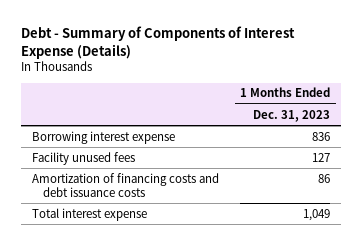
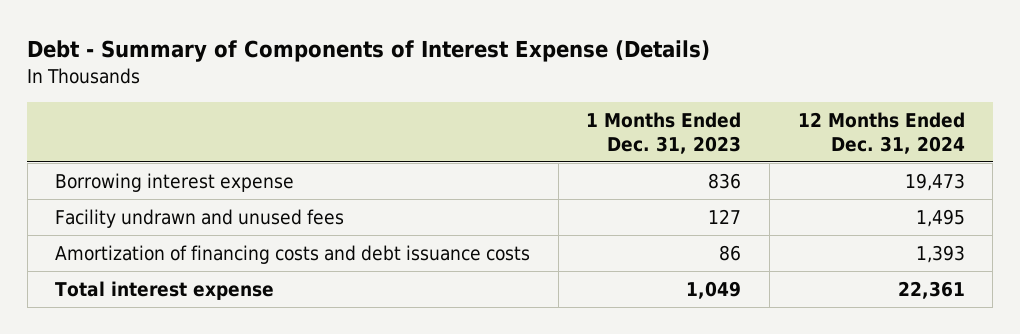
none -> [797,111,965,155] 12 Months Ended Dec. 31, 2024
[31,151,135,165] Facility unused fees -> [55,208,345,228] Facility undrawn and unused fees

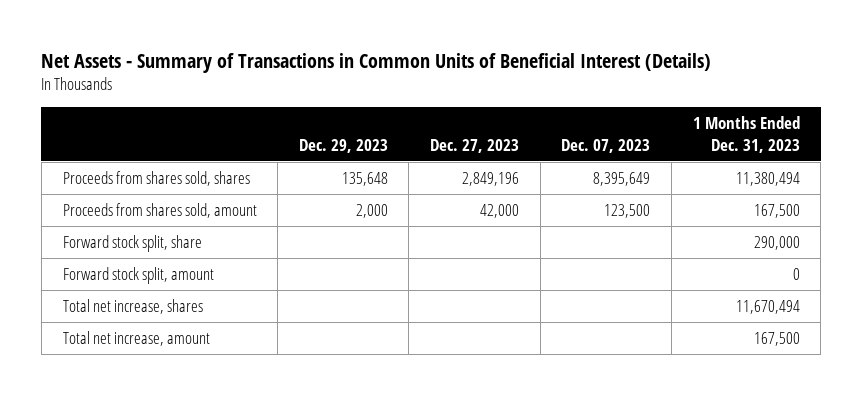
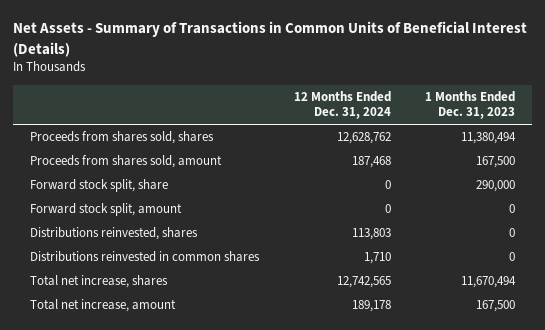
[298,138,388,153] Dec. 29, 2023 -> none
[430,138,520,153] Dec. 27, 2023 -> none
[561,138,651,153] Dec. 07, 2023 -> none
none -> [293,90,391,120] 12 Months Ended Dec. 31, 2024
none -> [30,227,199,241] Distributions reinvested, shares
none -> [30,251,261,263] Distributions reinvested in common shares

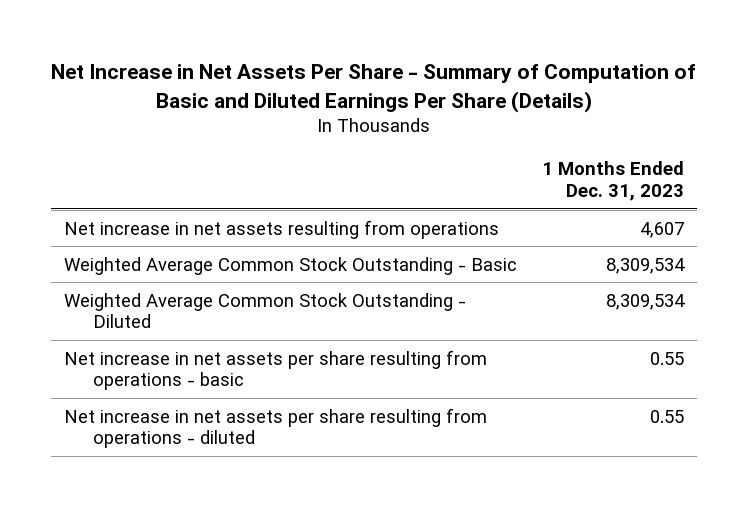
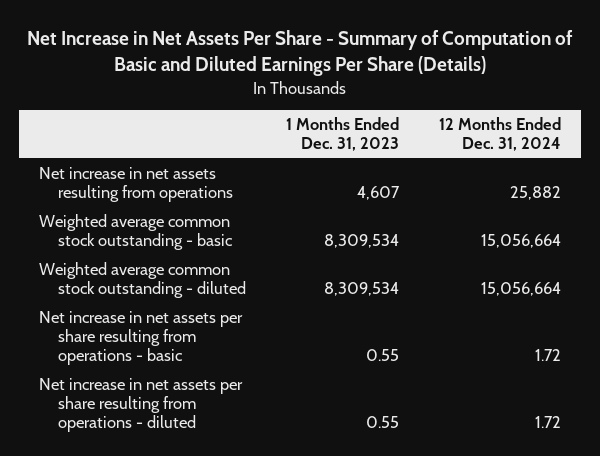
none -> [438,117,561,152] 12 Months Ended Dec. 31, 2024
[63,256,517,275] Weighted Average Common Stock Outstanding - Basic -> [39,213,234,251] Weighted average common stock outstanding - basic
[63,292,466,329] Weighted Average Common Stock Outstanding - Diluted -> [39,261,247,299] Weighted average common stock outstanding - diluted

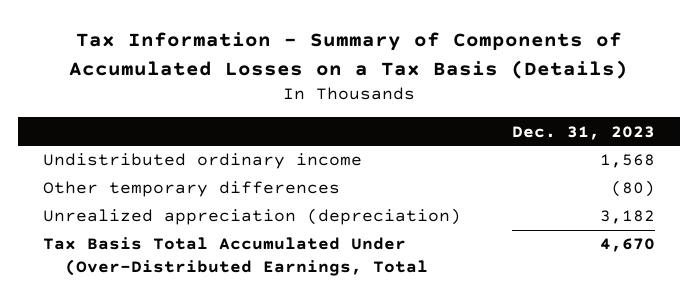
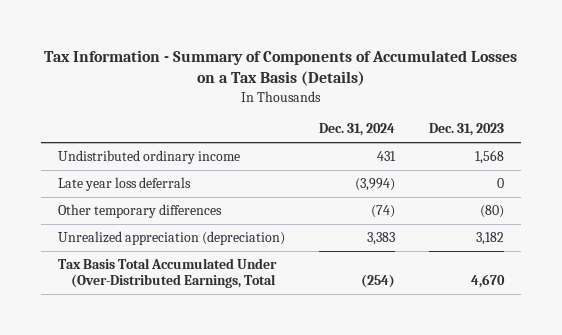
none -> [318,123,395,137] Dec. 31, 2024
none -> [57,176,191,191] Late year loss deferrals

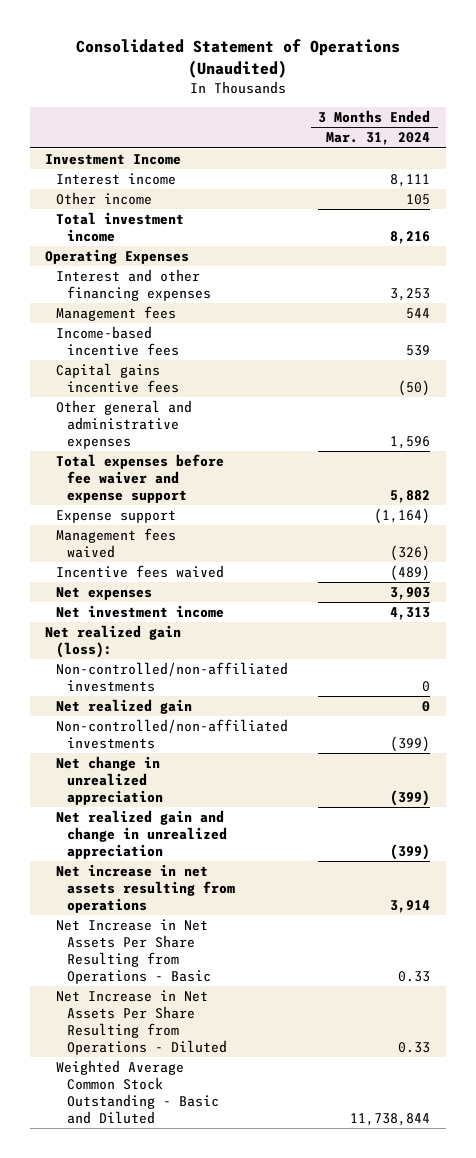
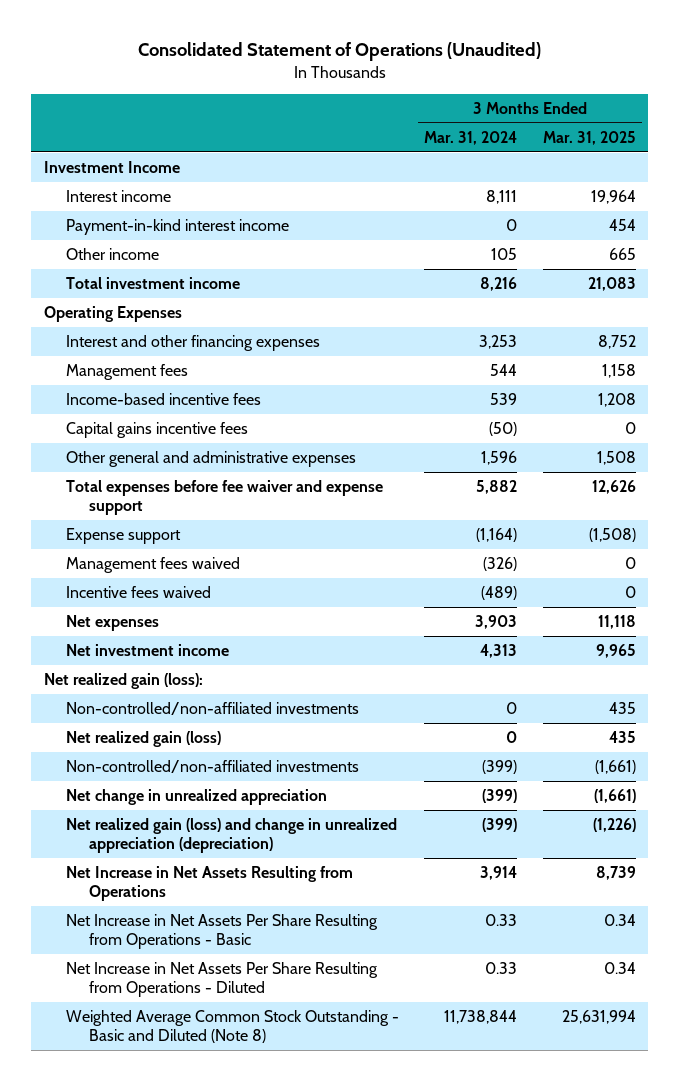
none -> [542,130,636,145] Mar. 31, 2025
none -> [66,219,290,236] Payment-in-kind interest income
[56,699,193,715] Net realized gain -> [66,731,222,748] Net realized gain (loss)
[56,810,227,859] Net realized gain and change in unrealized appreciation -> [66,818,398,854] Net realized gain (loss) and change in unrealized appreciation (depreciation)
[56,864,235,913] Net increase in net assets resulting from operations -> [66,866,354,902] Net Increase in Net Assets Resulting from Operations
[56,1060,219,1124] Weighted Average Common Stock Outstanding - Basic and Diluted -> [66,1010,400,1044] Weighted Average Common Stock Outstanding - Basic and Diluted (Note 8)

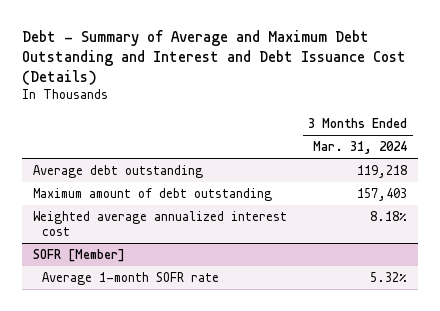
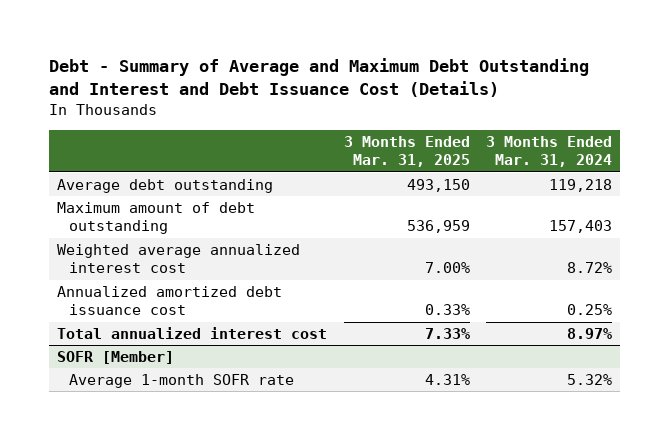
none -> [343,136,470,168] 3 Months Ended Mar. 31, 2025
[370,210,408,221] 8.18% -> [567,262,613,274] 8.72%
none -> [57,286,283,316] Annualized amortized debt issuance cost
none -> [57,327,328,340] Total annualized interest cost

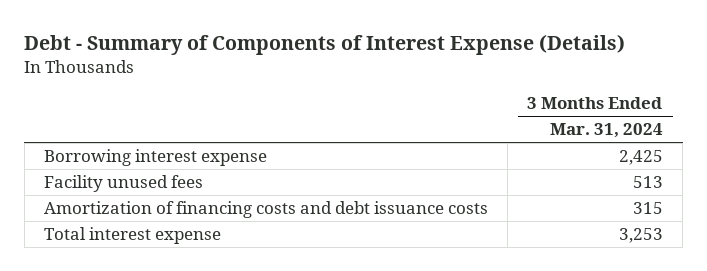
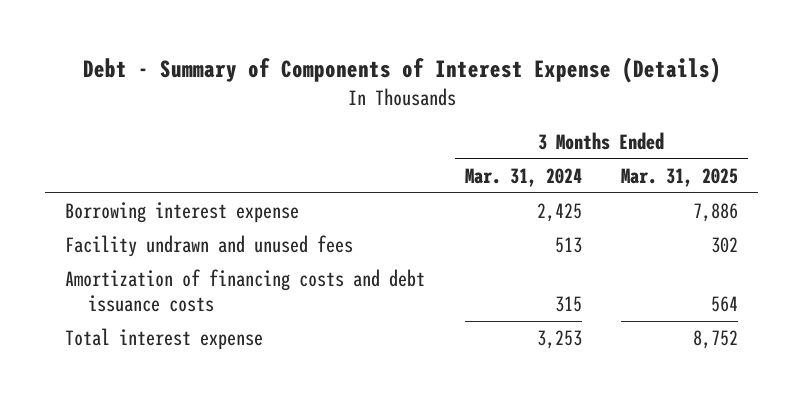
none -> [621,167,739,187] Mar. 31, 2025
[44,175,204,193] Facility unused fees -> [64,235,353,258] Facility undrawn and unused fees

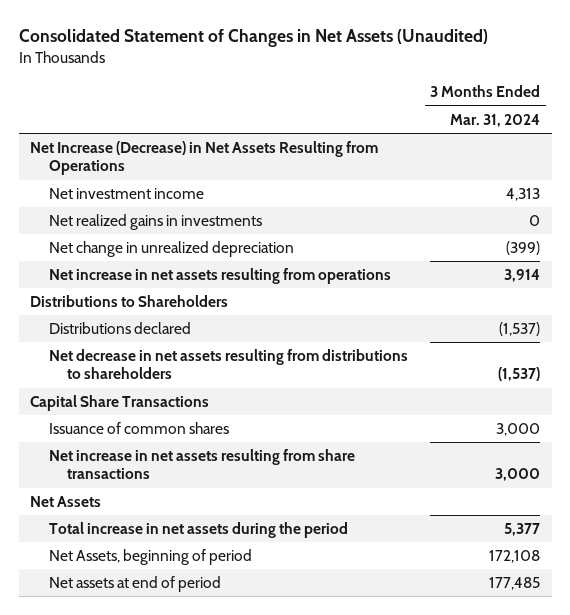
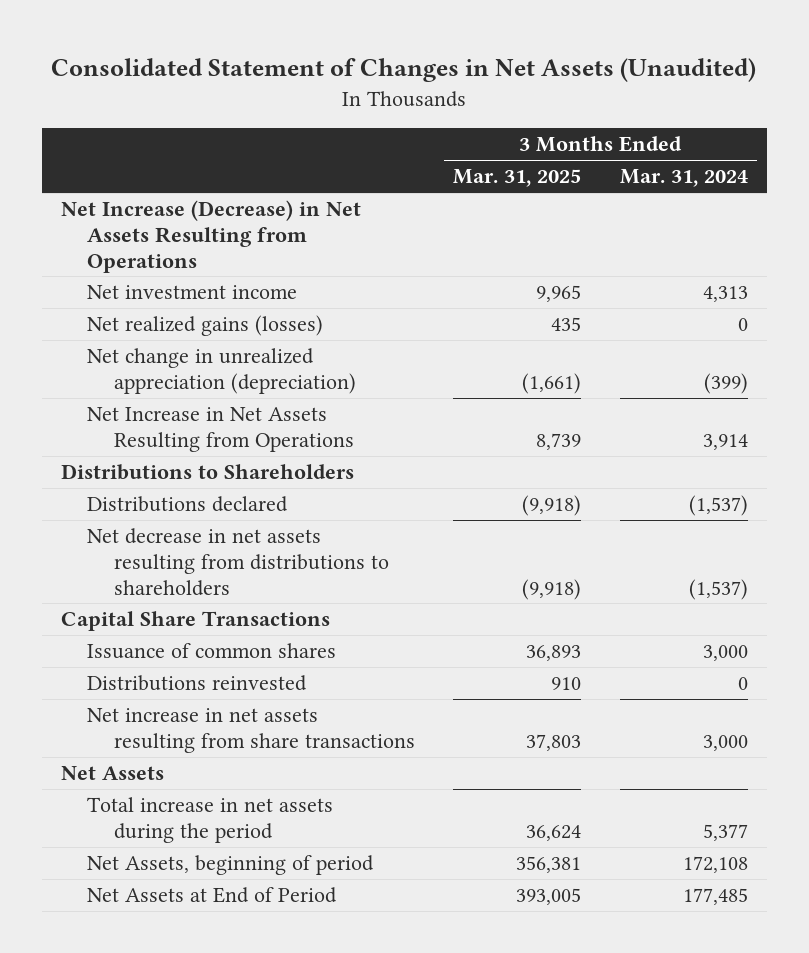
none -> [453,169,582,188] Mar. 31, 2025
[48,214,262,231] Net realized gains in investments -> [87,315,324,337] Net realized gains (losses)
[48,241,294,258] Net change in unrealized depreciation -> [87,348,356,394] Net change in unrealized appreciation (depreciation)
[48,268,391,285] Net increase in net assets resulting from operations -> [87,407,354,452] Net Increase in Net Assets Resulting from Operations
none -> [87,675,308,692] Distributions reinvested
[48,576,221,593] Net assets at end of period -> [87,887,338,904] Net Assets at End of Period

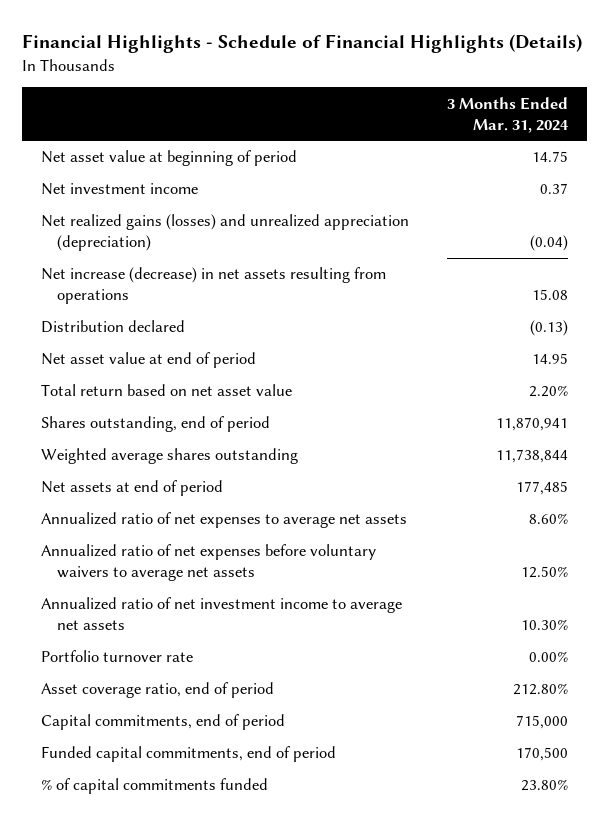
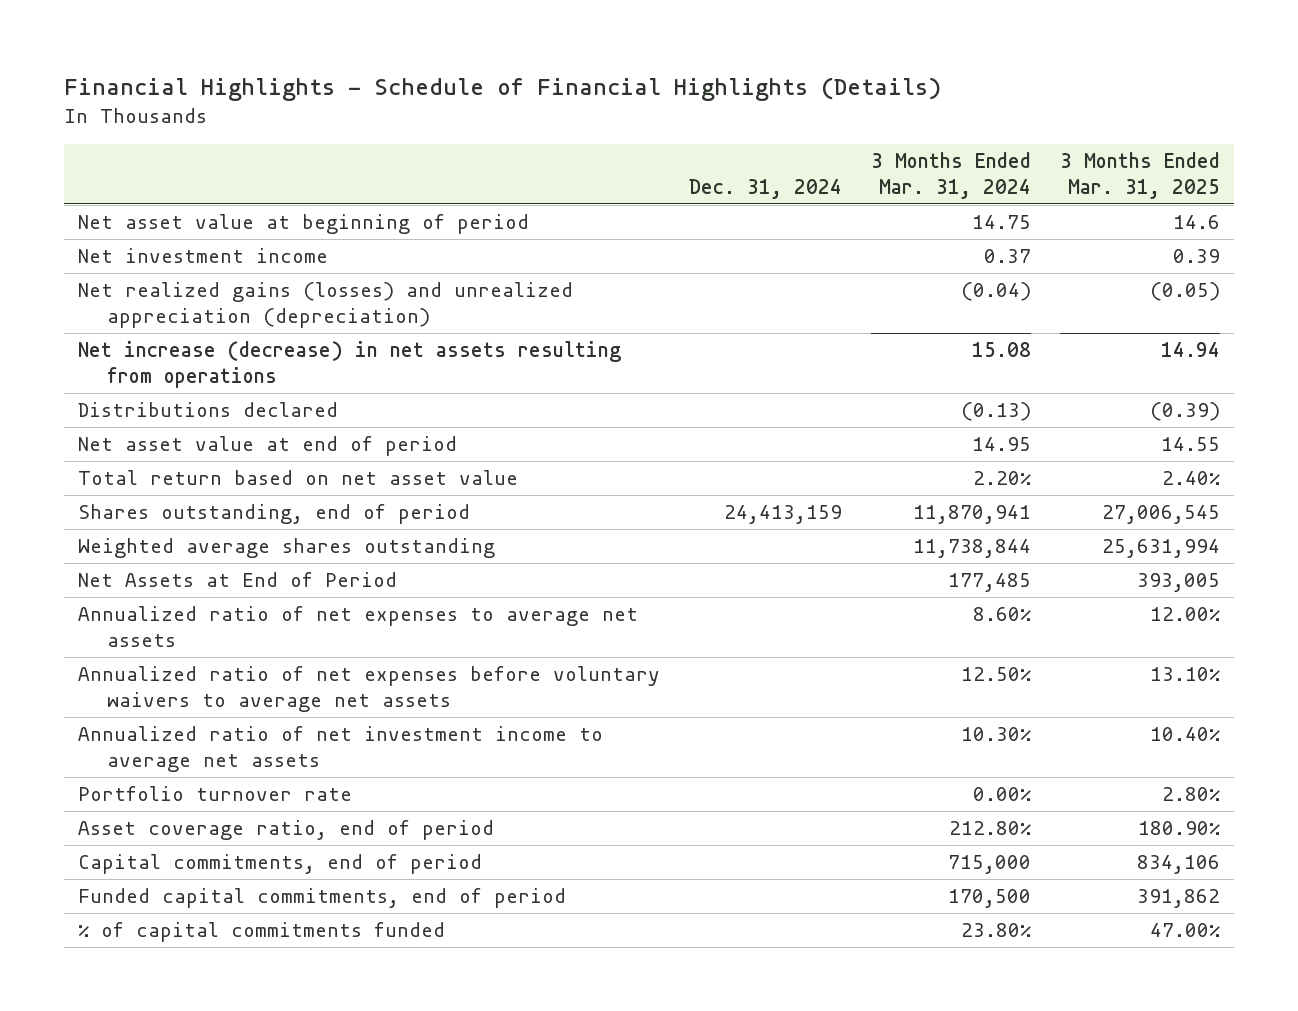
none -> [688,178,842,199] Dec. 31, 2024
none -> [1059,151,1220,199] 3 Months Ended Mar. 31, 2025
[41,320,186,334] Distribution declared -> [78,401,339,417] Distributions declared
[41,480,224,497] Net assets at end of period -> [78,571,398,587] Net Assets at End of Period

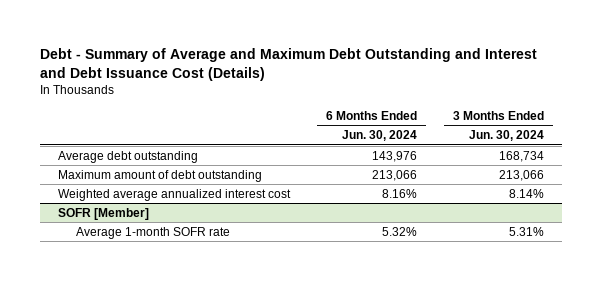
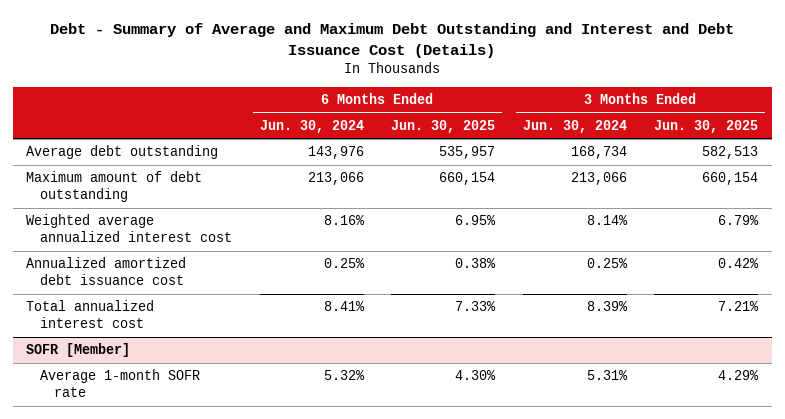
none -> [391,119,496,133] Jun. 30, 2025
none -> [654,119,759,133] Jun. 30, 2025
none -> [26,257,187,286] Annualized amortized debt issuance cost
none -> [26,300,155,329] Total annualized interest cost

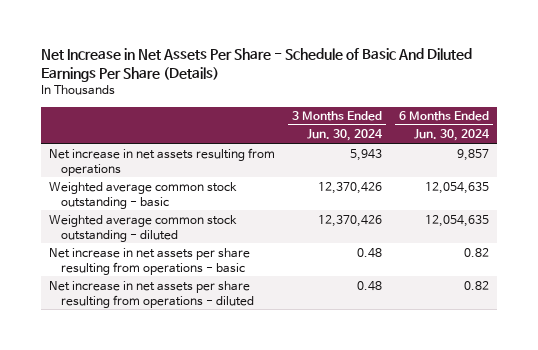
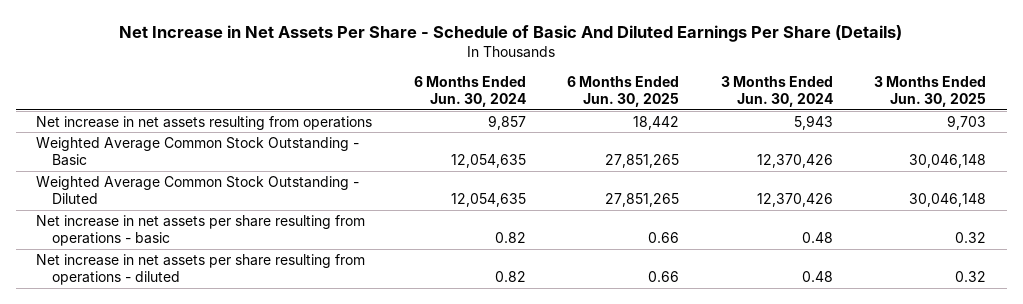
none -> [567,75,680,107] 6 Months Ended Jun. 30, 2025
none -> [874,75,987,107] 3 Months Ended Jun. 30, 2025
[49,181,238,209] Weighted average common stock outstanding - basic -> [36,136,360,167] Weighted Average Common Stock Outstanding - Basic
[49,214,238,242] Weighted average common stock outstanding - diluted -> [36,175,360,205] Weighted Average Common Stock Outstanding - Diluted

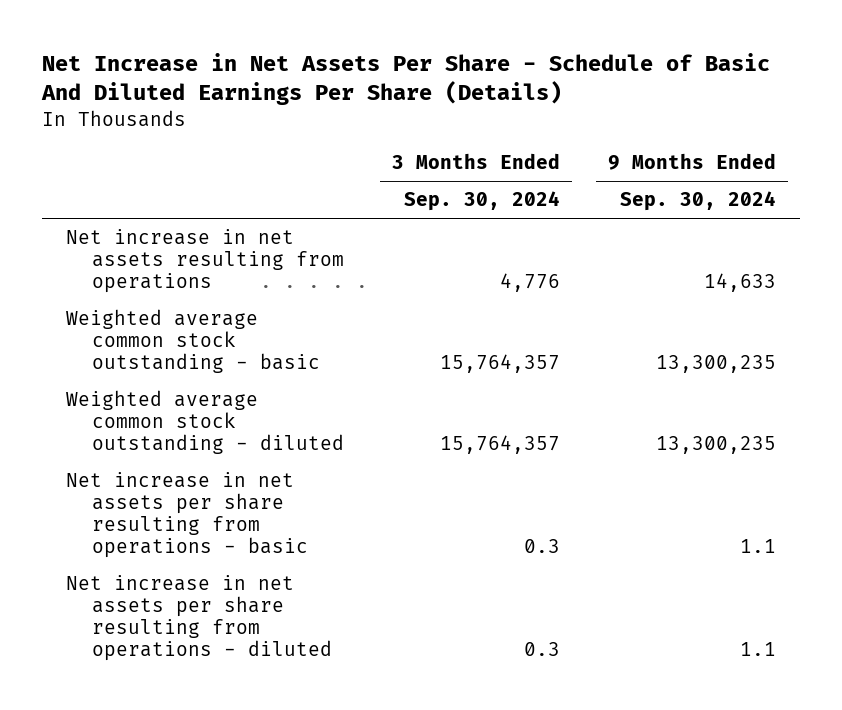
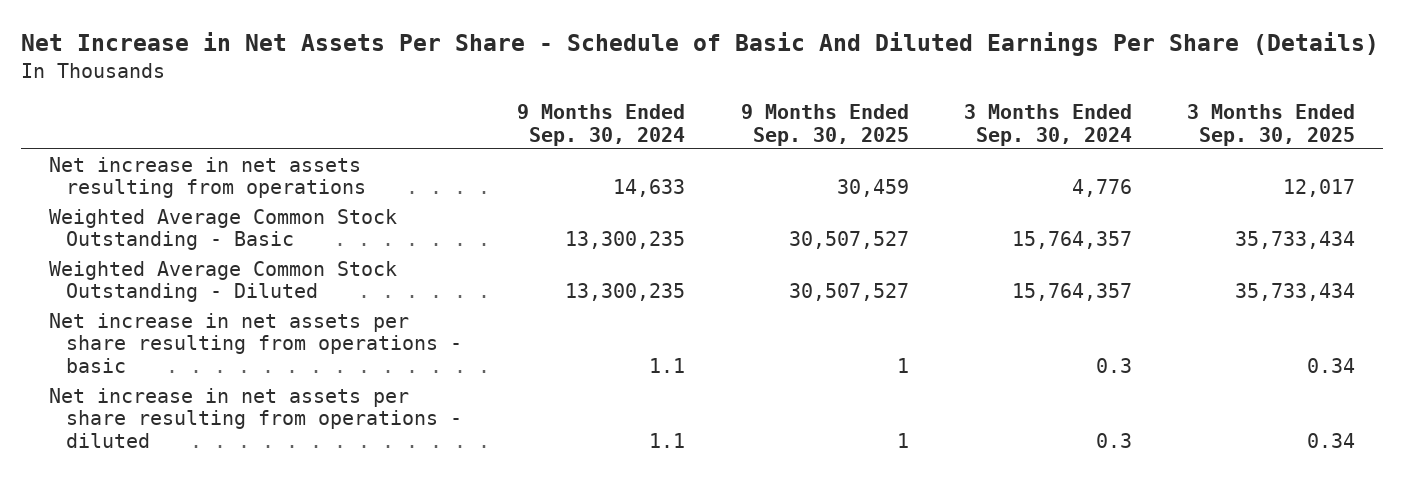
none -> [740,103,909,146] 9 Months Ended Sep. 30, 2025
none -> [1187,103,1356,146] 3 Months Ended Sep. 30, 2025
[65,309,321,374] Weighted average common stock outstanding - basic -> [48,208,397,251] Weighted Average Common Stock Outstanding - Basic
[65,390,345,455] Weighted average common stock outstanding - diluted -> [48,260,397,303] Weighted Average Common Stock Outstanding - Diluted

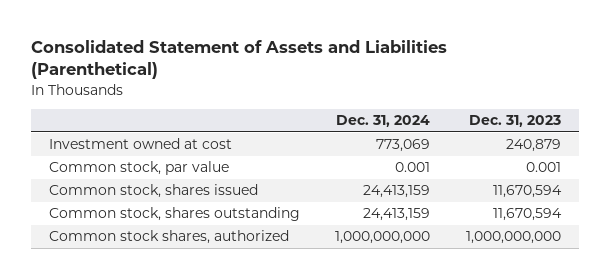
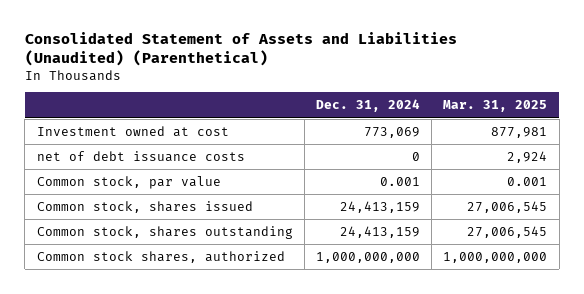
[31,40,448,80] Consolidated Statement of Assets and Liabilities (Parenthetical) -> [24,32,457,67] Consolidated Statement of Assets and Liabilities (Unaudited) (Parenthetical)
[468,115,561,128] Dec. 31, 2023 -> none
none -> [443,100,548,113] Mar. 31, 2025
none -> [36,150,245,162] net of debt issuance costs

